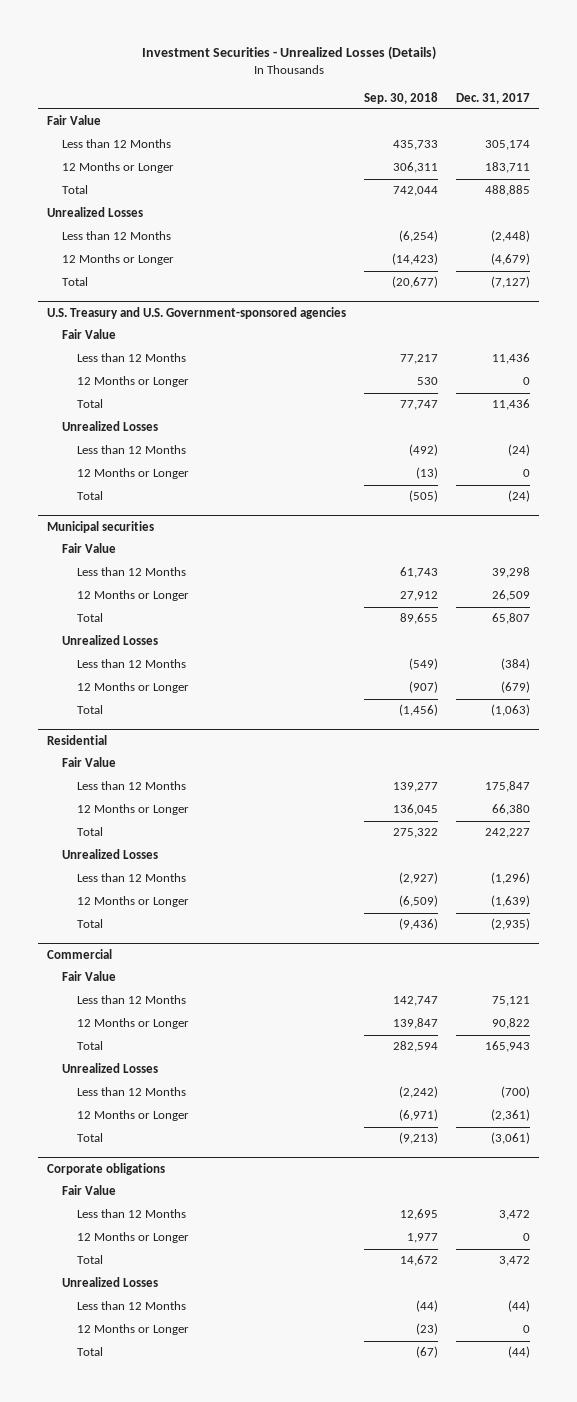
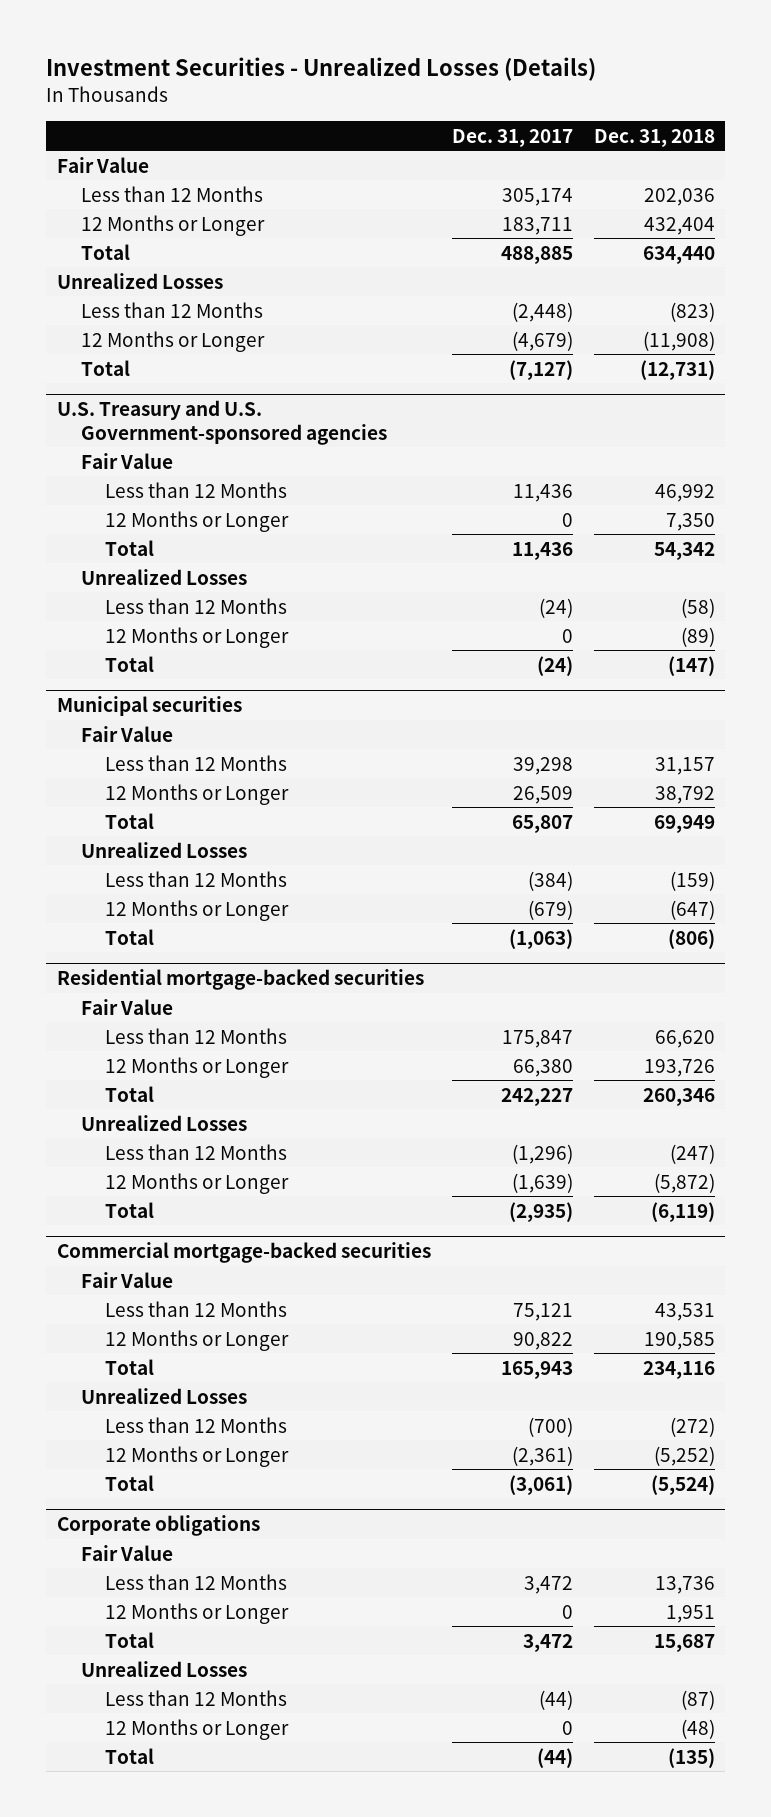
[364,91,439,104] Sep. 30, 2018 -> none
none -> [593,128,715,147] Dec. 31, 2018
[47,735,108,746] Residential -> [56,969,424,991] Residential mortgage-backed securities
[47,949,113,960] Commercial -> [56,1242,431,1264] Commercial mortgage-backed securities

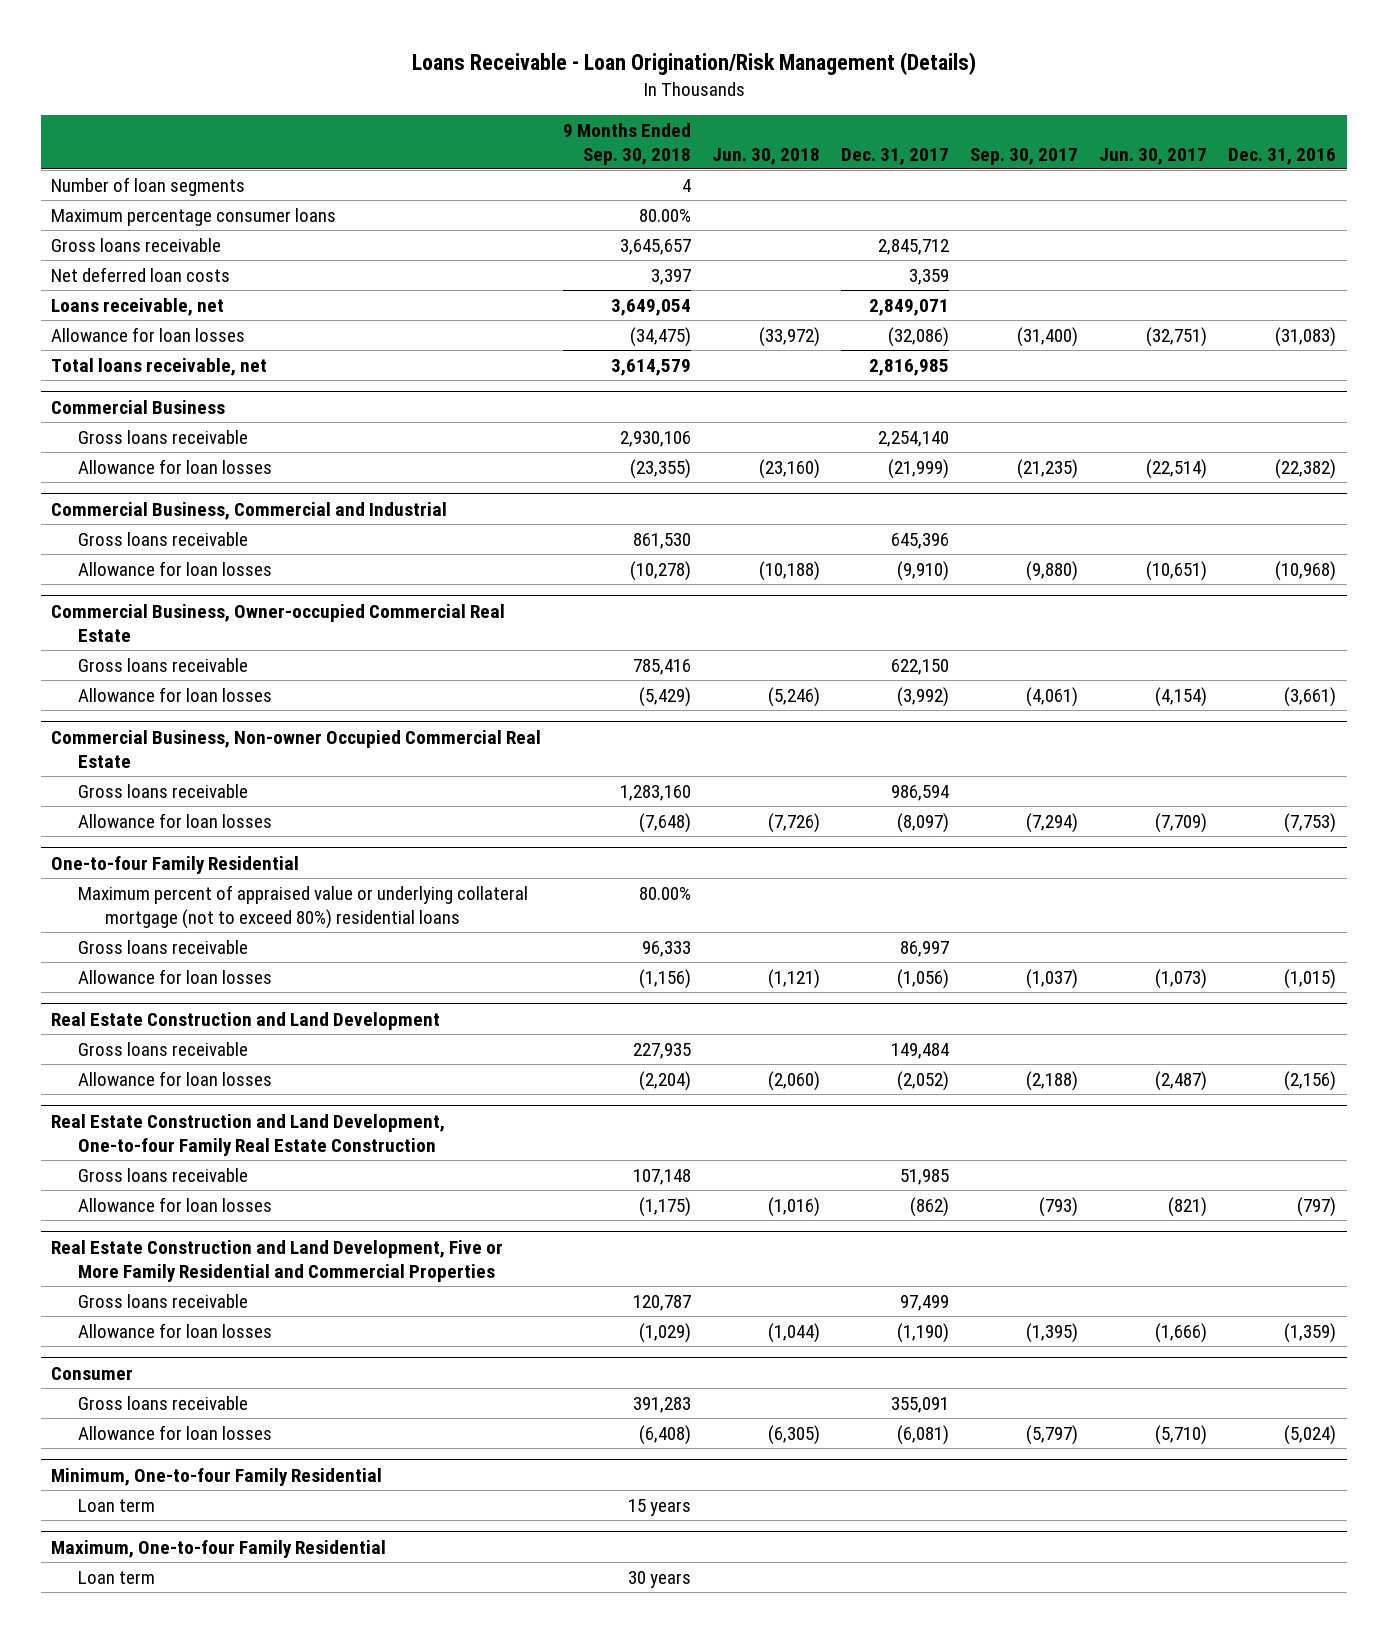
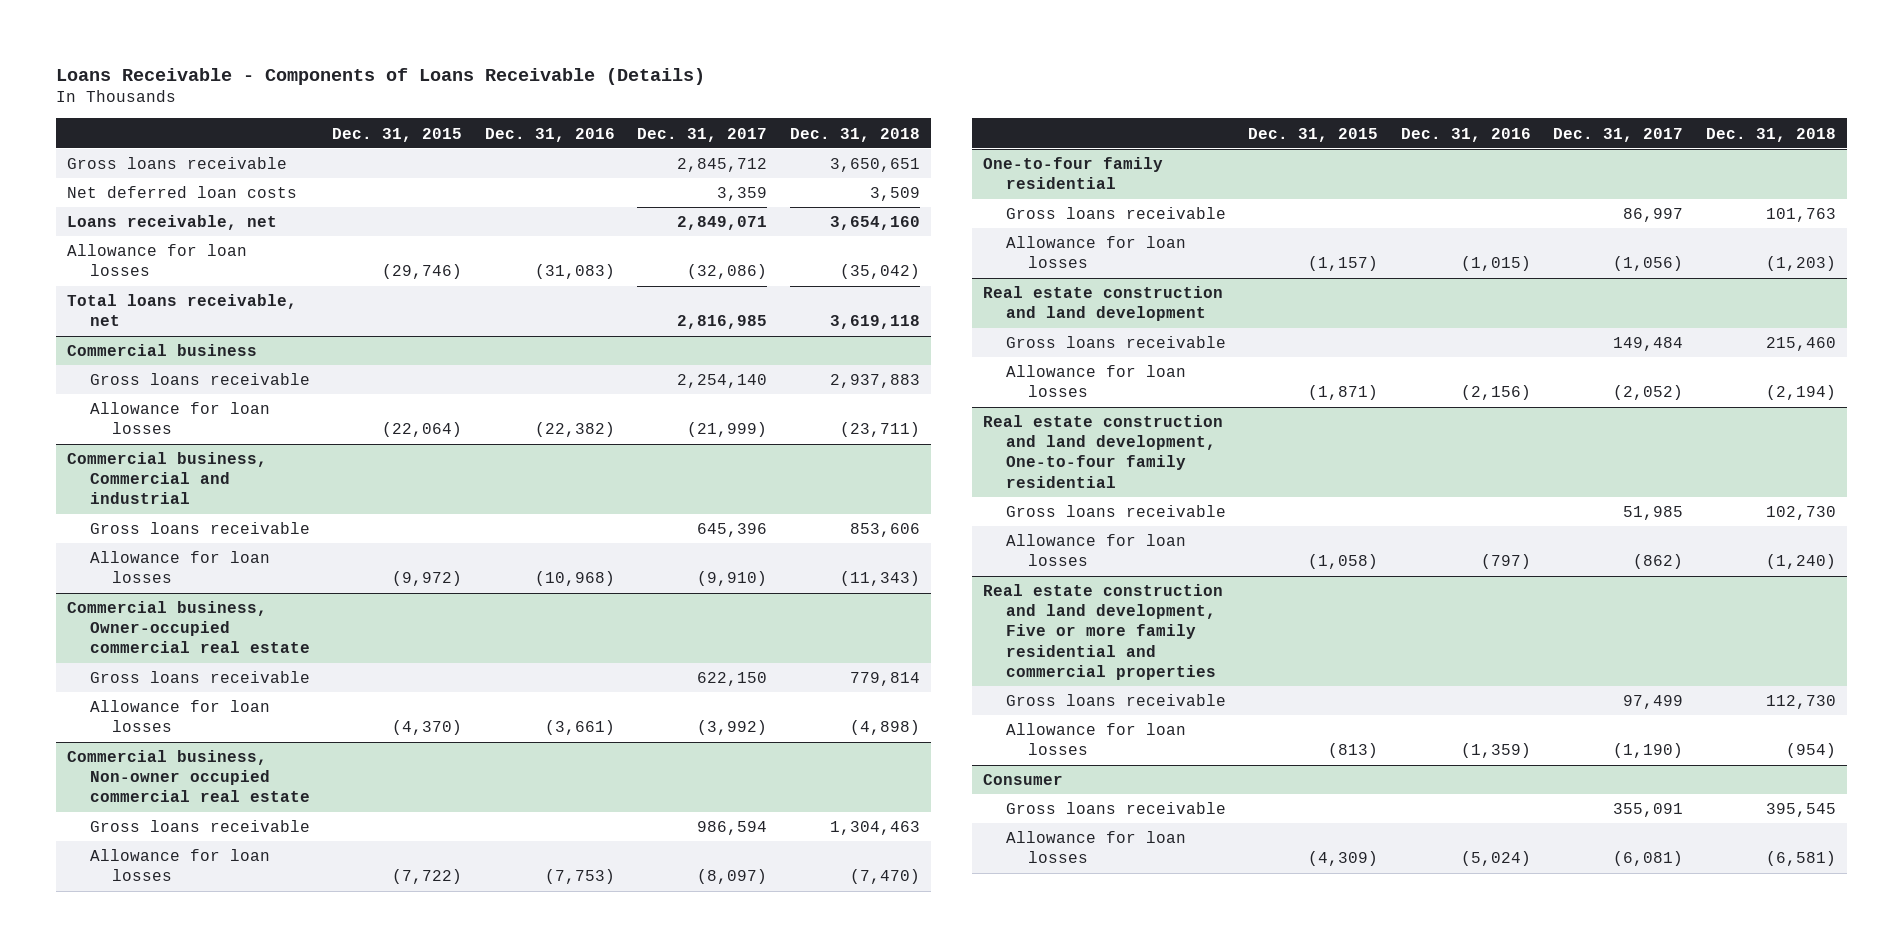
[411,52,976,76] Loans Receivable - Loan Origination/Risk Management (Details) -> [55,67,705,85] Loans Receivable - Components of Loans Receivable (Details)
[562,122,691,165] 9 Months Ended Sep. 30, 2018 -> none
[711,147,820,165] Jun. 30, 2018 -> none
[970,147,1079,165] Sep. 30, 2017 -> none
[1099,147,1208,165] Jun. 30, 2017 -> none
none -> [332,127,463,142] Dec. 31, 2015
none -> [790,127,921,142] Dec. 31, 2018
[51,176,246,196] Number of loan segments -> none
[51,207,337,226] Maximum percentage consumer loans -> none
[51,399,226,414] Commercial Business -> [66,344,257,357] Commercial business
[51,501,448,520] Commercial Business, Commercial and Industrial -> [66,452,267,505] Commercial business, Commercial and industrial
[51,603,506,642] Commercial Business, Owner-occupied Commercial Real Estate -> [66,601,310,654] Commercial business, Owner-occupied commercial real estate
[51,729,542,768] Commercial Business, Non-owner Occupied Commercial Real Estate -> [66,750,310,803] Commercial business, Non-owner occupied commercial real estate
[78,884,529,929] Maximum percent of appraised value or underlying collateral mortgage (not to exceed 80%) residential loans -> none
[51,855,300,874] One-to-four Family Residential -> [982,157,1163,190] One-to-four family residential
[51,1011,441,1030] Real Estate Construction and Land Development -> [982,286,1223,322] Real estate construction and land development
[51,1113,446,1156] Real Estate Construction and Land Development, One-to-four Family Real Estate Construction -> [982,415,1223,488] Real estate construction and land development, One-to-four family residential
[51,1239,504,1282] Real Estate Construction and Land Development, Five or More Family Residential and Commercial Properties -> [982,584,1223,680] Real estate construction and land development, Five or more family residential and commercial properties
[51,1467,383,1486] Minimum, One-to-four Family Residential -> none
[78,1498,156,1512] Loan term -> none
[51,1539,387,1558] Maximum, One-to-four Family Residential -> none
[78,1570,156,1584] Loan term -> none

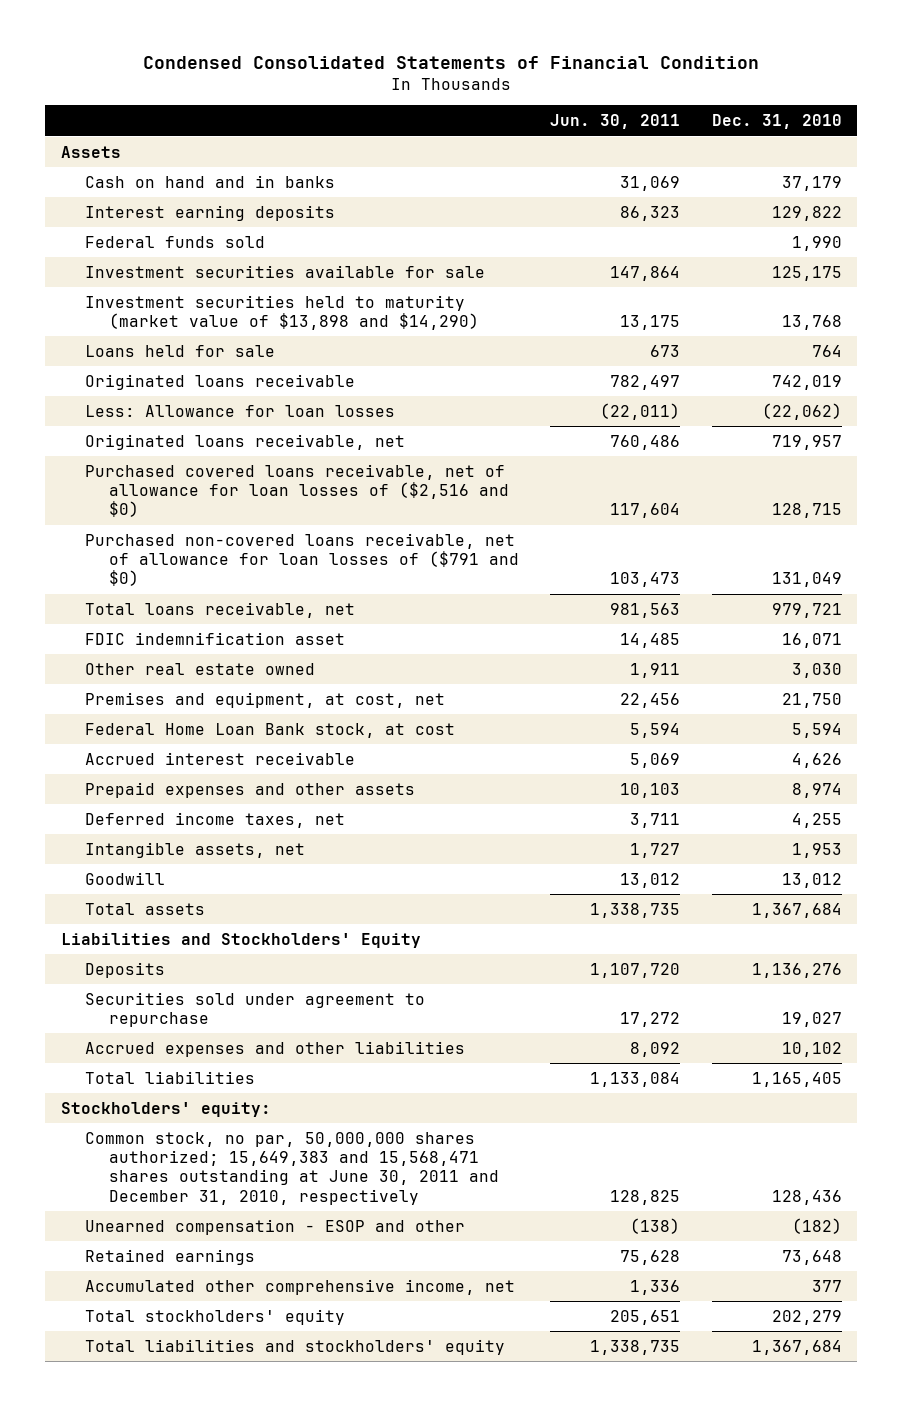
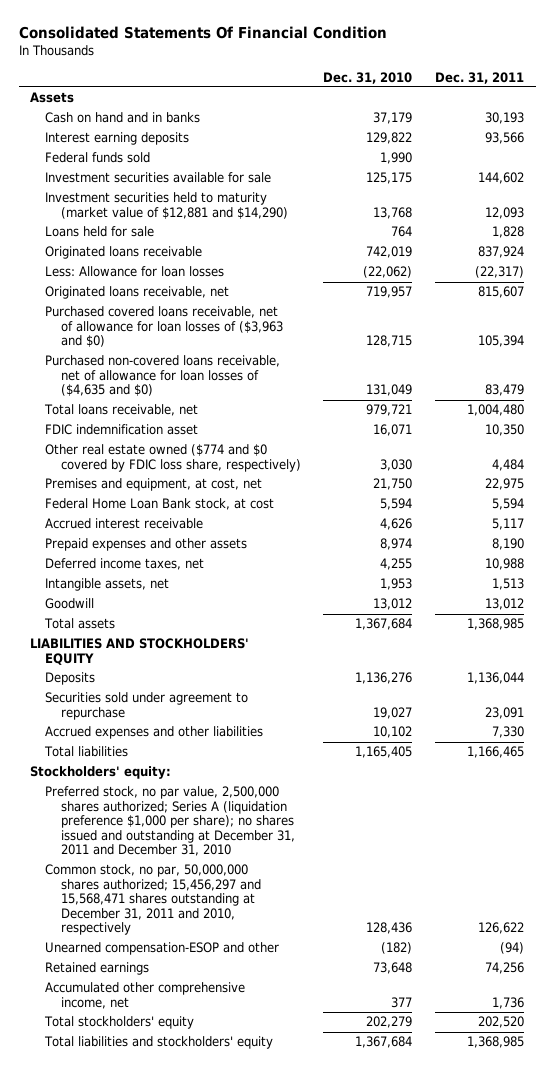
[143,56,760,70] Condensed Consolidated Statements of Financial Condition -> [18,26,387,40] Consolidated Statements Of Financial Condition
[550,114,681,130] Jun. 30, 2011 -> none
none -> [435,71,525,84] Dec. 31, 2011
[84,294,480,330] Investment securities held to maturity (market value of $13,898 and $14,290) -> [45,192,288,219] Investment securities held to maturity (market value of $12,881 and $14,290)
[84,463,510,518] Purchased covered loans receivable, net of allowance for loan losses of ($2,516 and $0) -> [45,306,283,348] Purchased covered loans receivable, net of allowance for loan losses of ($3,963 and $0)
[84,532,520,587] Purchased non-covered loans receivable, net of allowance for loan losses of ($791 and $0) -> [45,355,281,397] Purchased non-covered loans receivable, net of allowance for loan losses of ($4,635 and $0)
[84,662,315,675] Other real estate owned -> [45,444,301,472] Other real estate owned ($774 and $0 covered by FDIC loss share, respectively)
[60,932,421,948] Liabilities and Stockholders' Equity -> [30,638,250,665] LIABILITIES AND STOCKHOLDERS' EQUITY
none -> [45,786,295,857] Preferred stock, no par value, 2,500,000 shares authorized; Series A (liquidation preference $1,000 per share); no shares issued and outstanding at December 31, 2011 and December 31, 2010
[84,1131,500,1205] Common stock, no par, 50,000,000 shares authorized; 15,649,383 and 15,568,471 shares outstanding at June 30, 2011 and December 31, 2010, respectively -> [45,864,261,936] Common stock, no par, 50,000,000 shares authorized; 15,456,297 and 15,568,471 shares outstanding at December 31, 2011 and 2010, respectively
[84,1218,465,1235] Unearned compensation - ESOP and other -> [45,942,280,956] Unearned compensation-ESOP and other

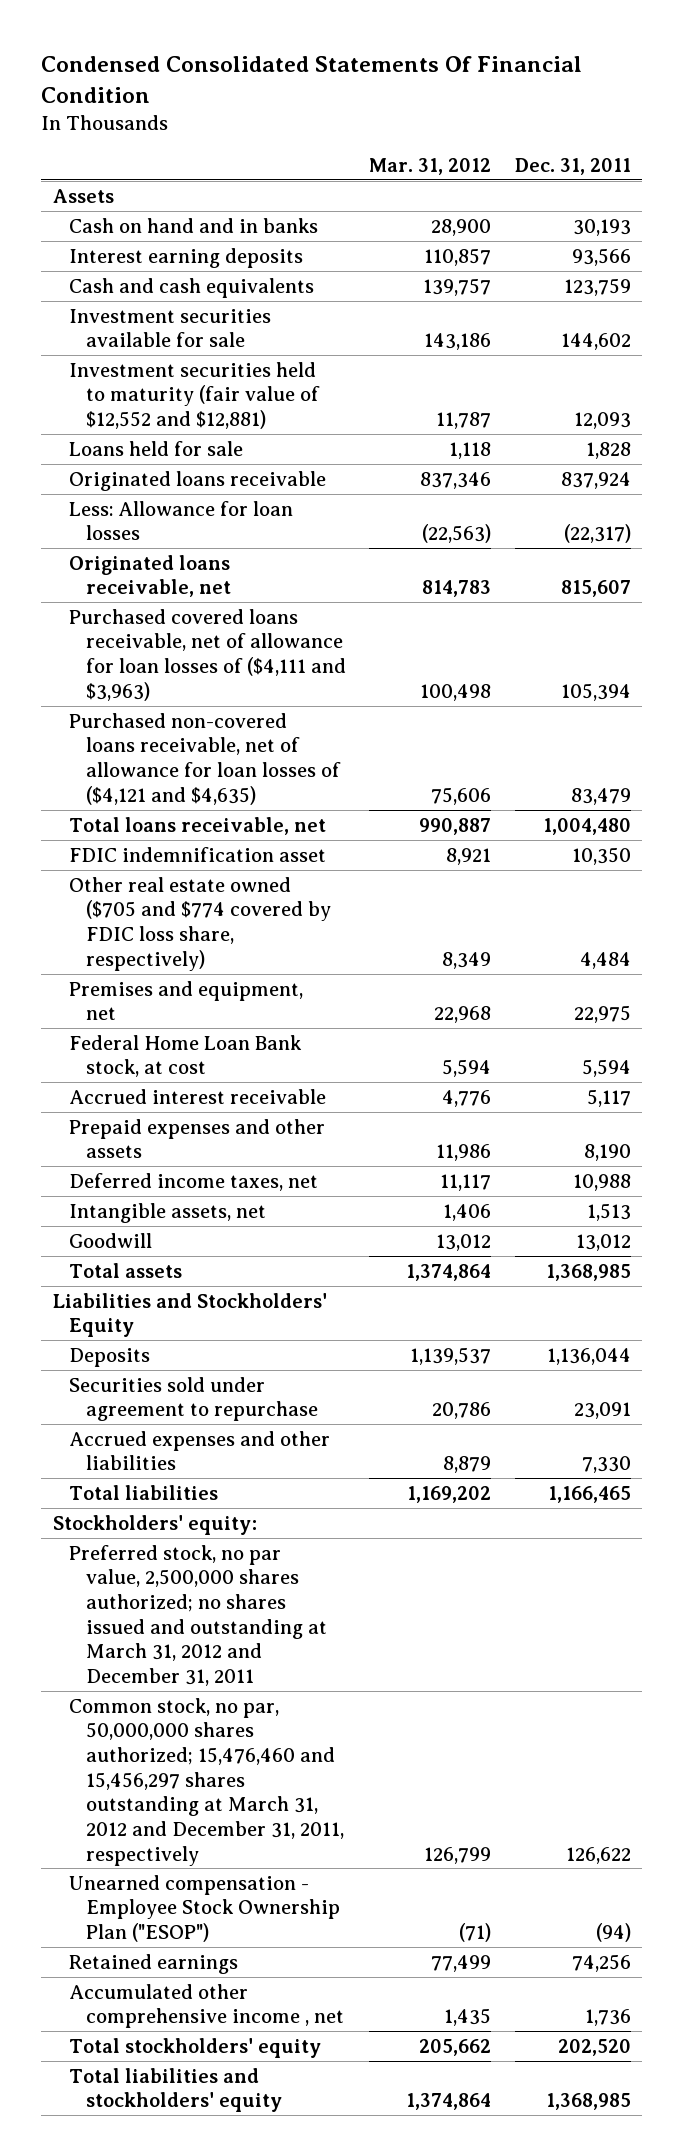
[18,26,387,40] Consolidated Statements Of Financial Condition -> [41,56,583,104] Condensed Consolidated Statements Of Financial Condition
[323,71,413,84] Dec. 31, 2010 -> none
none -> [369,157,492,175] Mar. 31, 2012
[45,152,151,164] Federal funds sold -> none
none -> [69,277,315,298] Cash and cash equivalents
[45,192,288,219] Investment securities held to maturity (market value of $12,881 and $14,290) -> [69,361,321,430] Investment securities held to maturity (fair value of $12,552 and $12,881)
[45,306,283,348] Purchased covered loans receivable, net of allowance for loan losses of ($3,963 and $0) -> [69,608,347,701] Purchased covered loans receivable, net of allowance for loan losses of ($4,111 and $3,963)
[45,355,281,397] Purchased non-covered loans receivable, net of allowance for loan losses of ($4,635 and $0) -> [69,712,342,805] Purchased non-covered loans receivable, net of allowance for loan losses of ($4,121 and $4,635)
[45,444,301,472] Other real estate owned ($774 and $0 covered by FDIC loss share, respectively) -> [69,876,332,971] Other real estate owned ($705 and $774 covered by FDIC loss share, respectively)
[45,478,263,492] Premises and equipment, at cost, net -> [69,980,304,1021] Premises and equipment, net
[30,638,250,665] LIABILITIES AND STOCKHOLDERS' EQUITY -> [52,1292,327,1338] Liabilities and Stockholders' Equity
[45,786,295,857] Preferred stock, no par value, 2,500,000 shares authorized; Series A (liquidation preference $1,000 per share); no shares issued and outstanding at December 31, 2011 and December 31, 2010 -> [69,1544,328,1686] Preferred stock, no par value, 2,500,000 shares authorized; no shares issued and outstanding at March 31, 2012 and December 31, 2011
[45,864,261,936] Common stock, no par, 50,000,000 shares authorized; 15,456,297 and 15,568,471 shares outstanding at December 31, 2011 and 2010, respectively -> [69,1697,345,1866] Common stock, no par, 50,000,000 shares authorized; 15,476,460 and 15,456,297 shares outstanding at March 31, 2012 and December 31, 2011, respectively
[45,942,280,956] Unearned compensation-ESOP and other -> [69,1874,341,1943] Unearned compensation - Employee Stock Ownership Plan ("ESOP")
[45,982,246,1009] Accumulated other comprehensive income, net -> [69,1983,345,2029] Accumulated other comprehensive income , net

